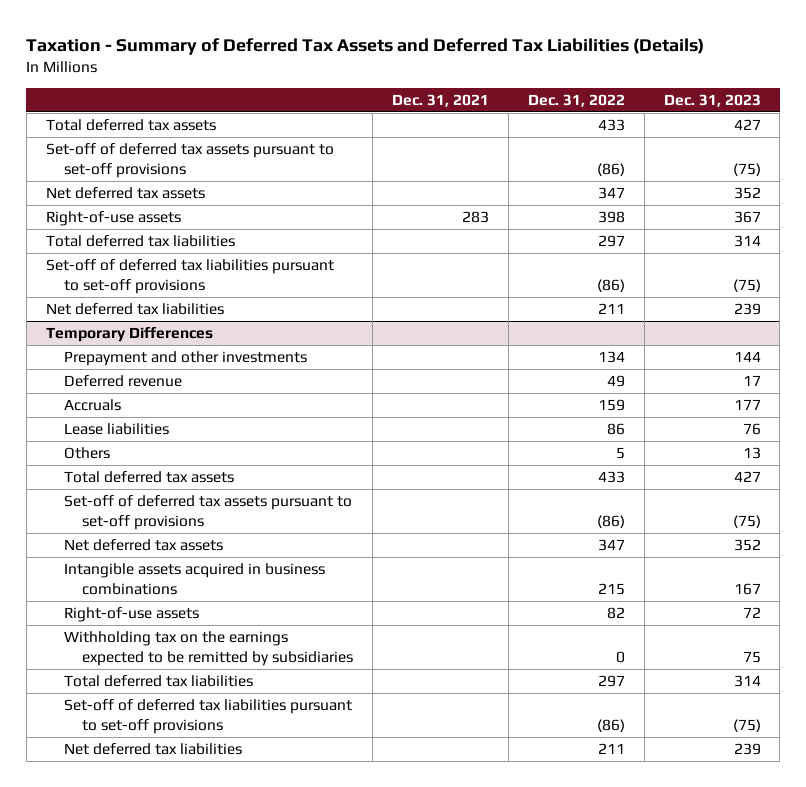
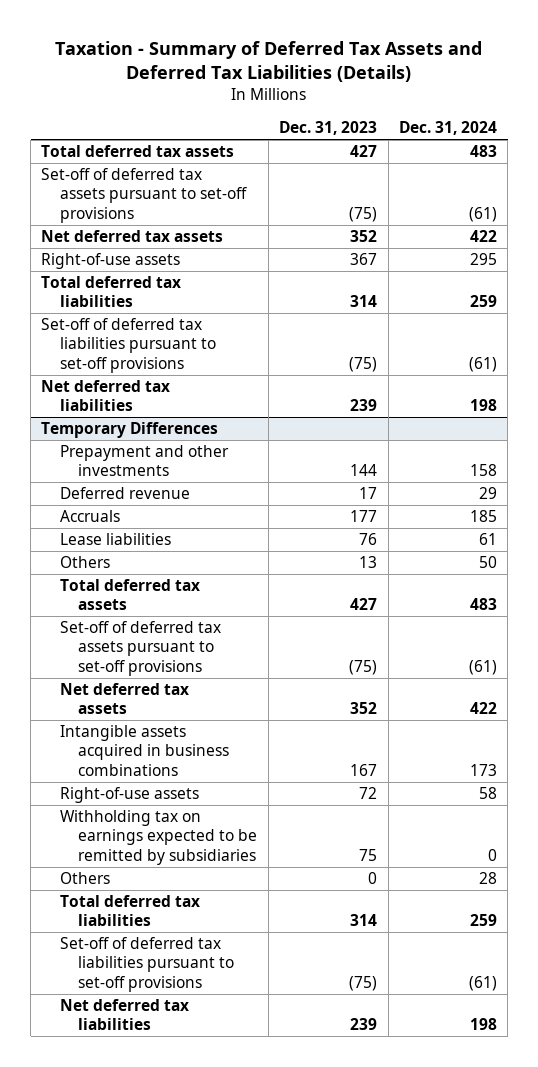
[392,93,490,107] Dec. 31, 2021 -> none
[527,93,625,107] Dec. 31, 2022 -> none
none -> [399,121,498,136] Dec. 31, 2024
[63,631,354,666] Withholding tax on the earnings expected to be remitted by subsidiaries -> [59,810,258,865] Withholding tax on earnings expected to be remitted by subsidiaries
none -> [59,872,110,885] Others

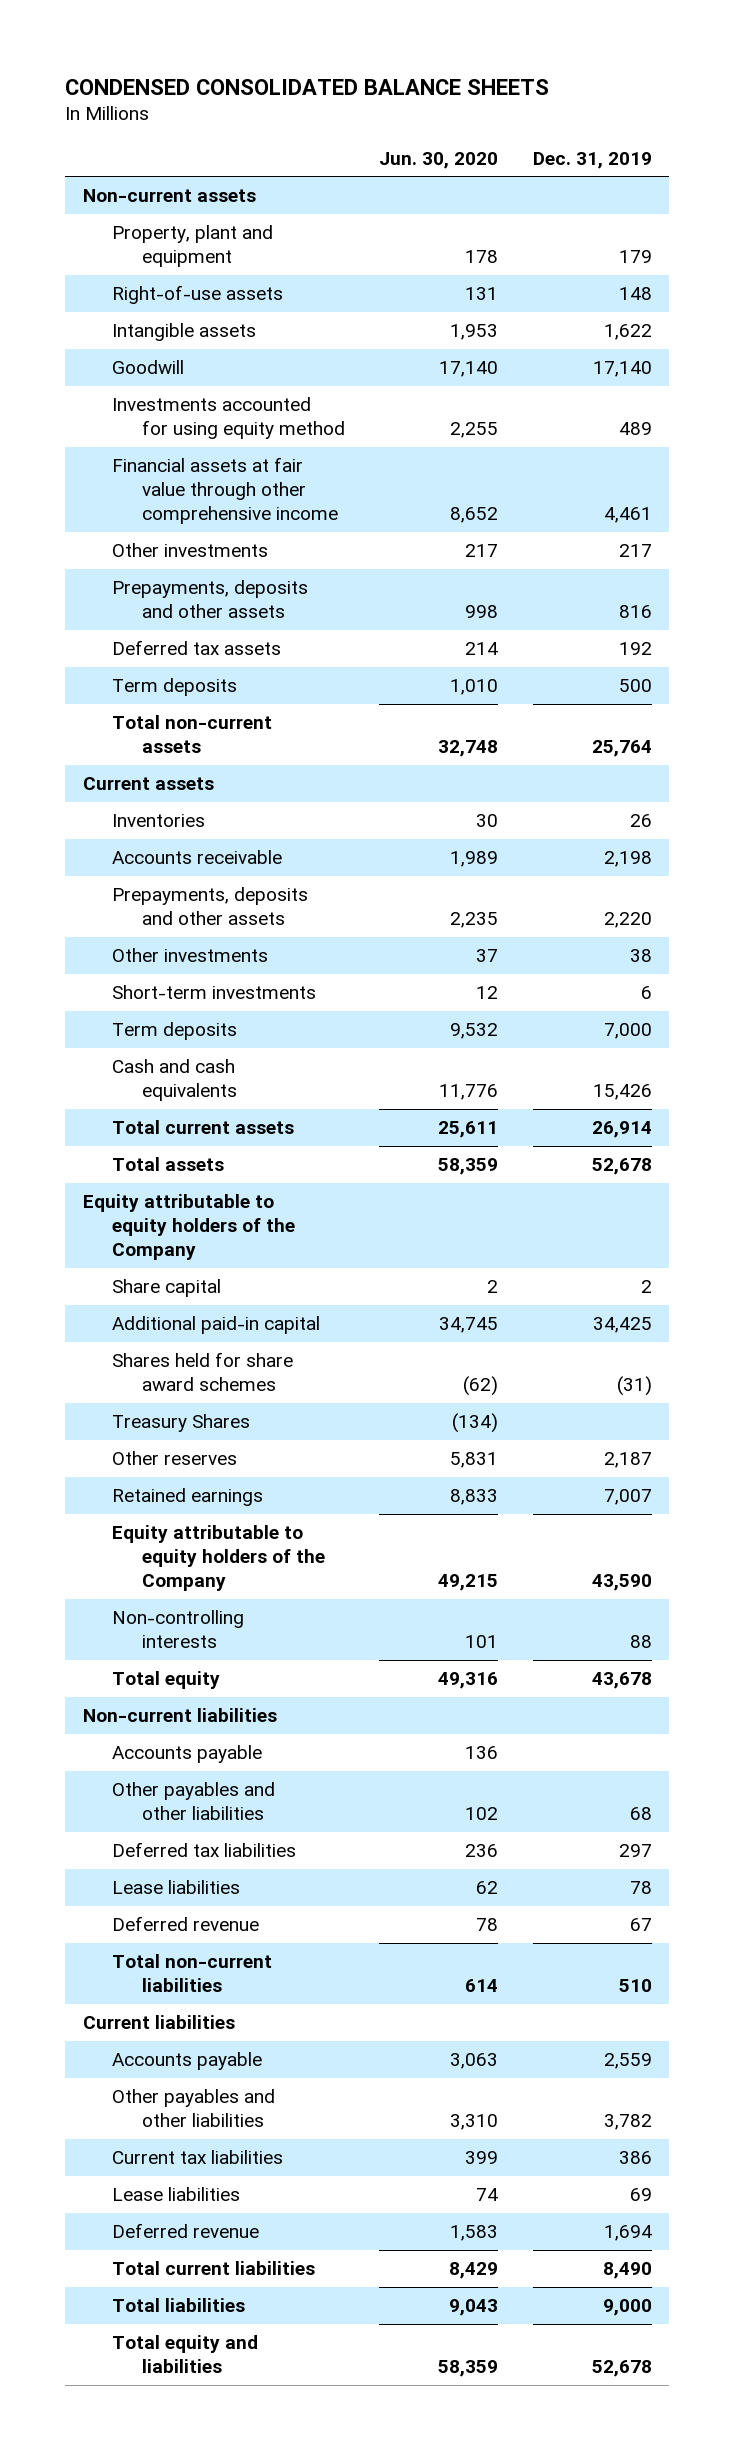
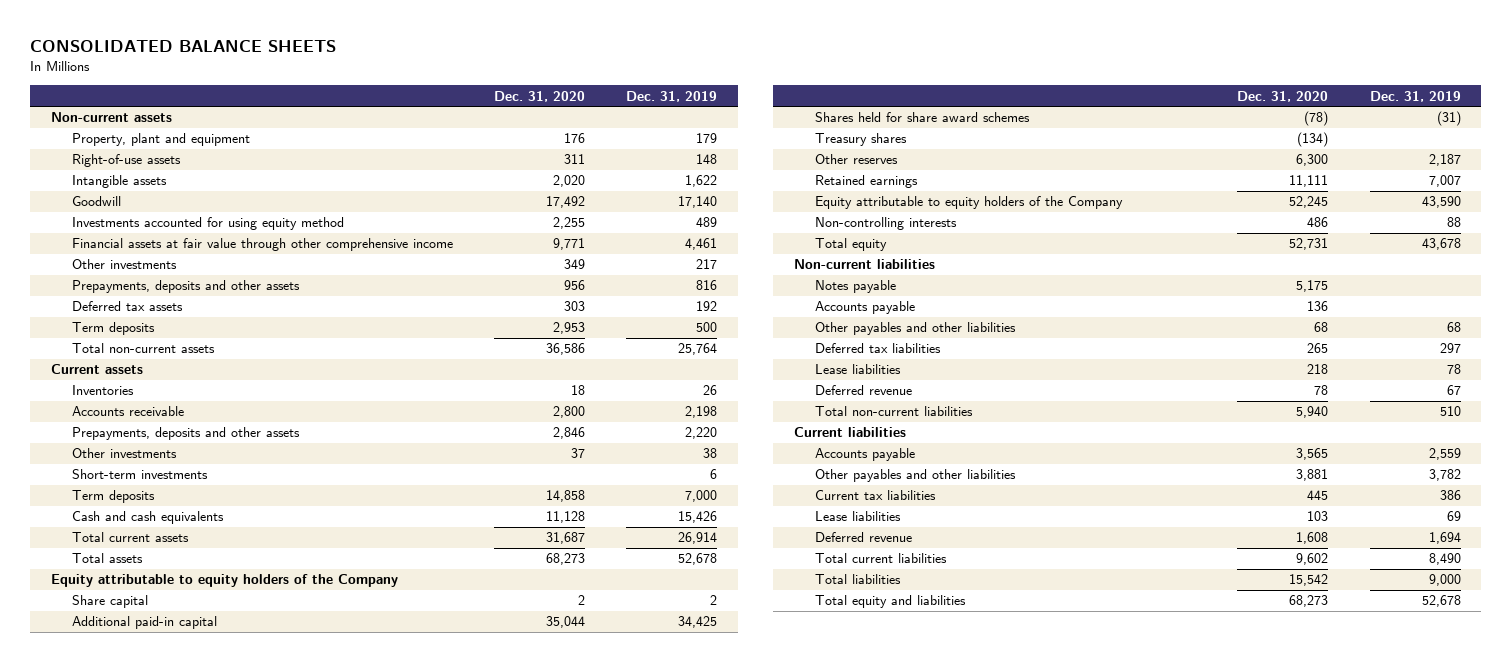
[65,78,550,95] CONDENSED CONSOLIDATED BALANCE SHEETS -> [29,40,336,53] CONSOLIDATED BALANCE SHEETS
[379,151,499,169] Jun. 30, 2020 -> none
none -> [494,90,586,102] Dec. 31, 2020
[112,1414,251,1433] Treasury Shares -> [815,133,908,147] Treasury shares
none -> [815,280,897,294] Notes payable

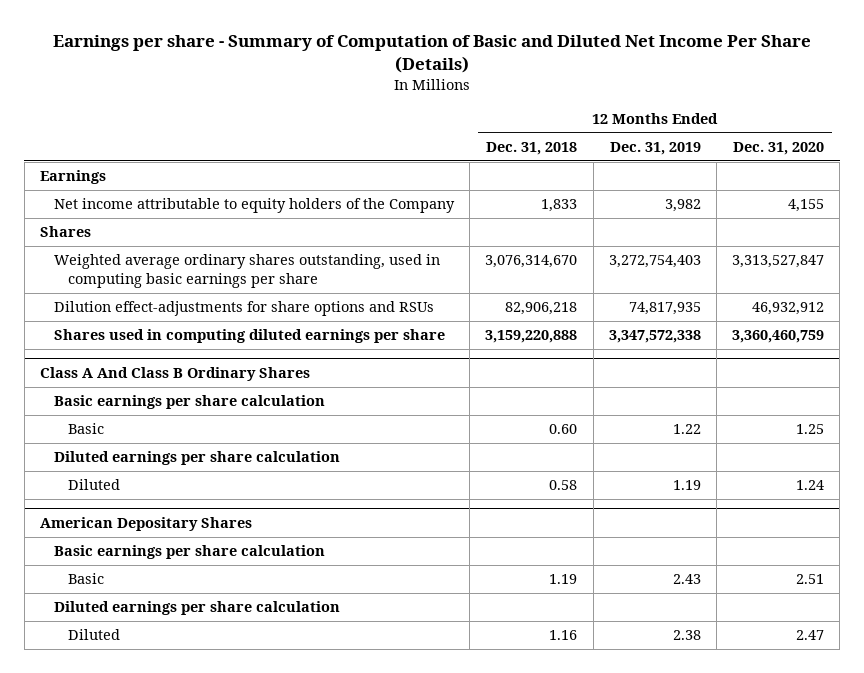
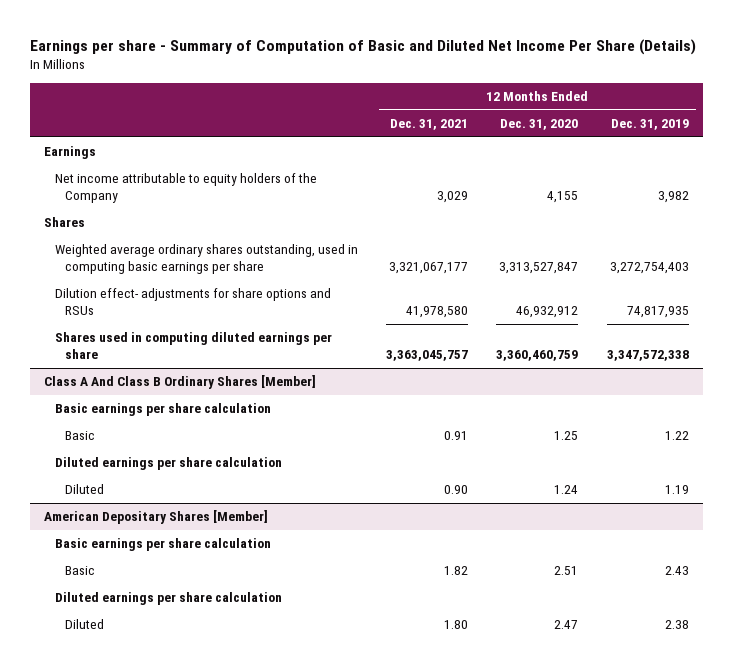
[486,142,578,156] Dec. 31, 2018 -> none
none -> [389,119,468,131] Dec. 31, 2021
[54,301,435,317] Dilution effect-adjustments for share options and RSUs -> [54,288,331,315] Dilution effect- adjustments for share options and RSUs
[39,366,310,381] Class A And Class B Ordinary Shares -> [44,375,317,390] Class A And Class B Ordinary Shares [Member]
[39,516,252,531] American Depositary Shares -> [44,510,269,525] American Depositary Shares [Member]

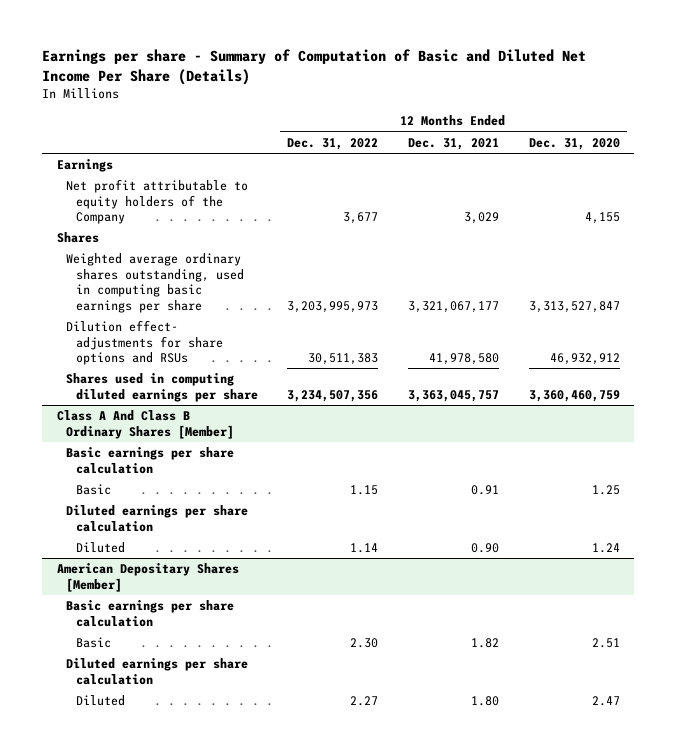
[610,119,689,131] Dec. 31, 2019 -> none
none -> [287,137,379,150] Dec. 31, 2022
[54,173,317,203] Net income attributable to equity holders of the Company -> [66,179,249,225] Net profit attributable to equity holders of the Company

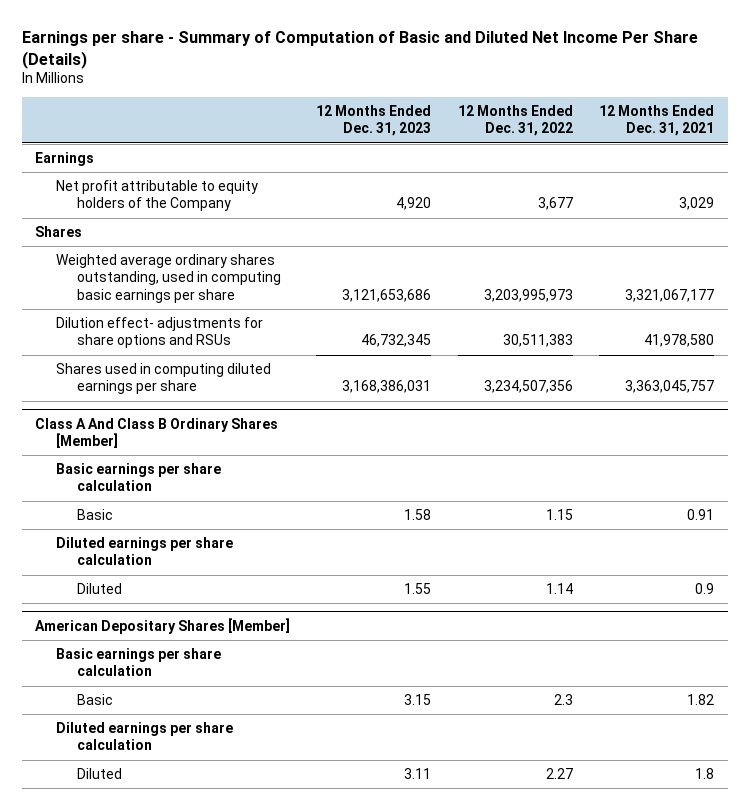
[528,137,620,150] Dec. 31, 2020 -> none
none -> [316,105,432,137] 12 Months Ended Dec. 31, 2023
[470,543,499,554] 0.90 -> [695,583,715,595] 0.9
[350,638,379,649] 2.30 -> [553,694,573,706] 2.3
[470,696,499,707] 1.80 -> [695,768,715,780] 1.8

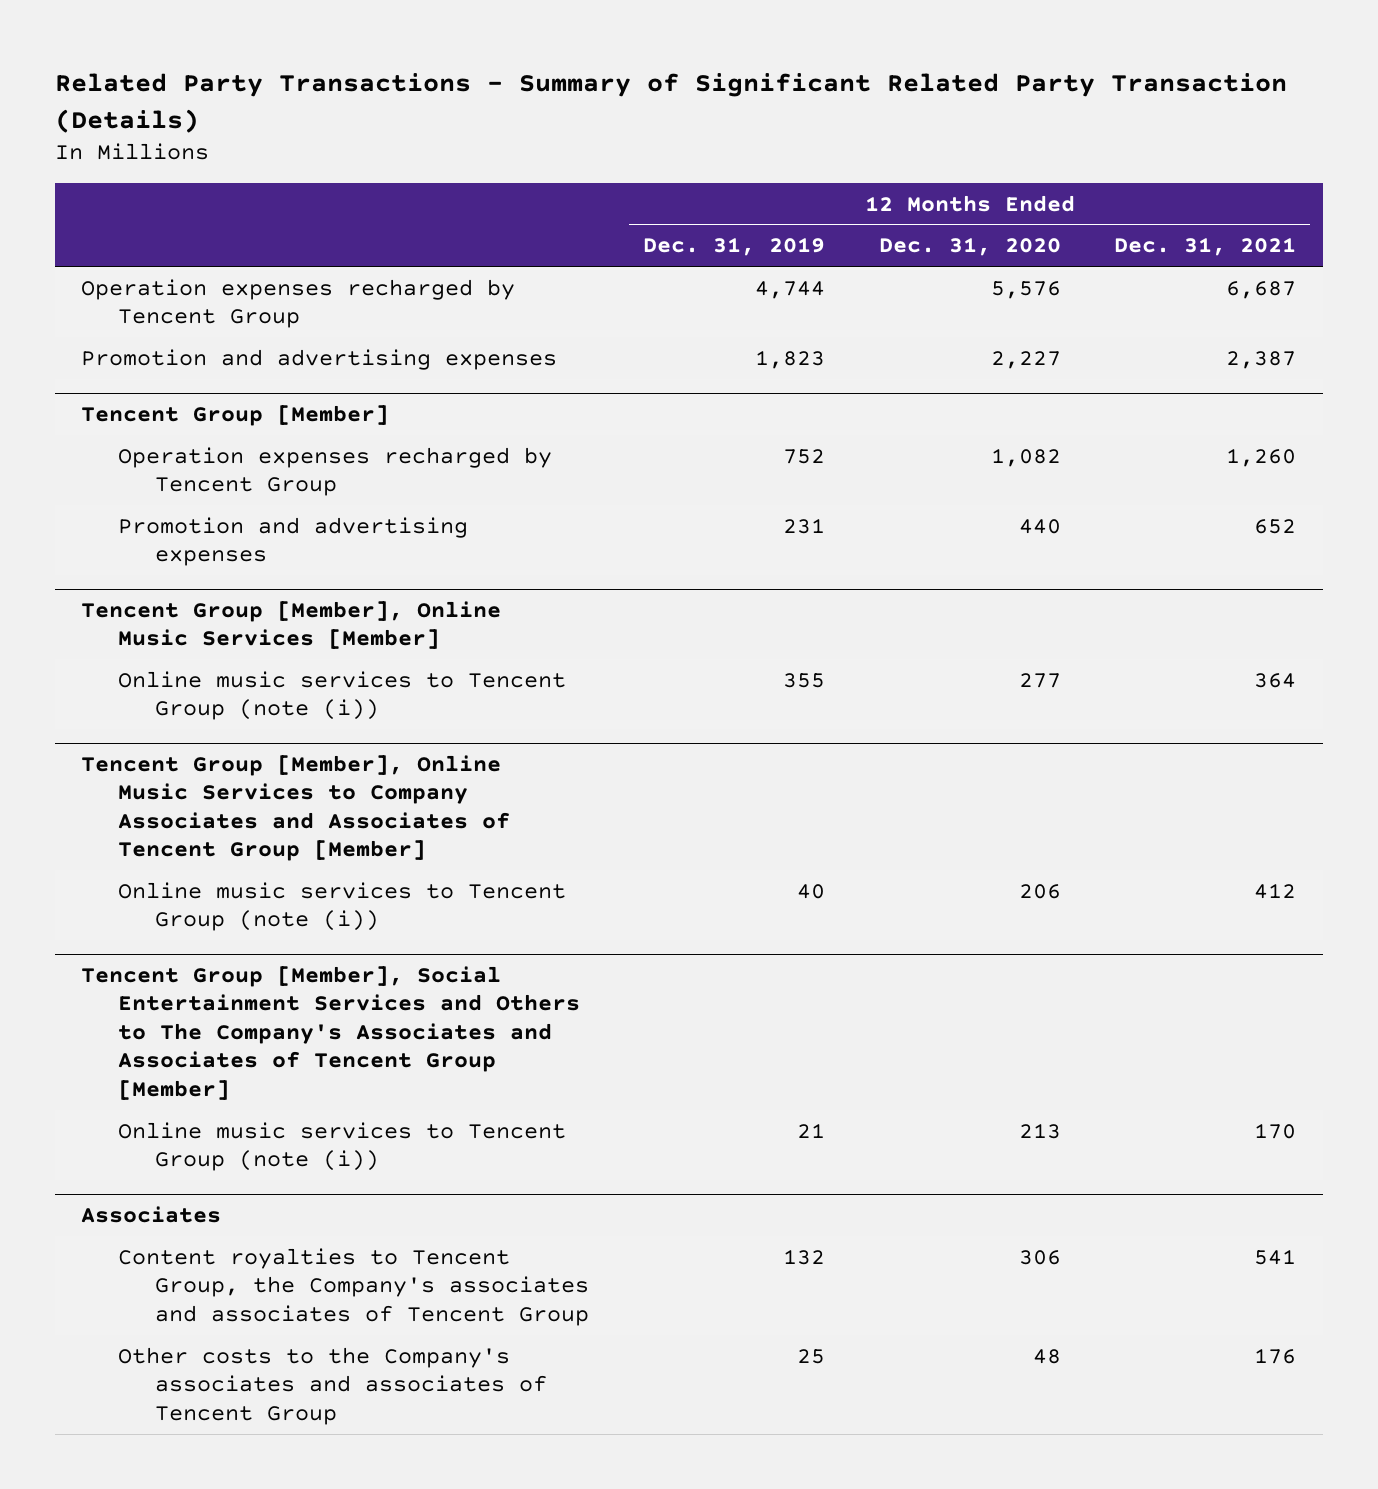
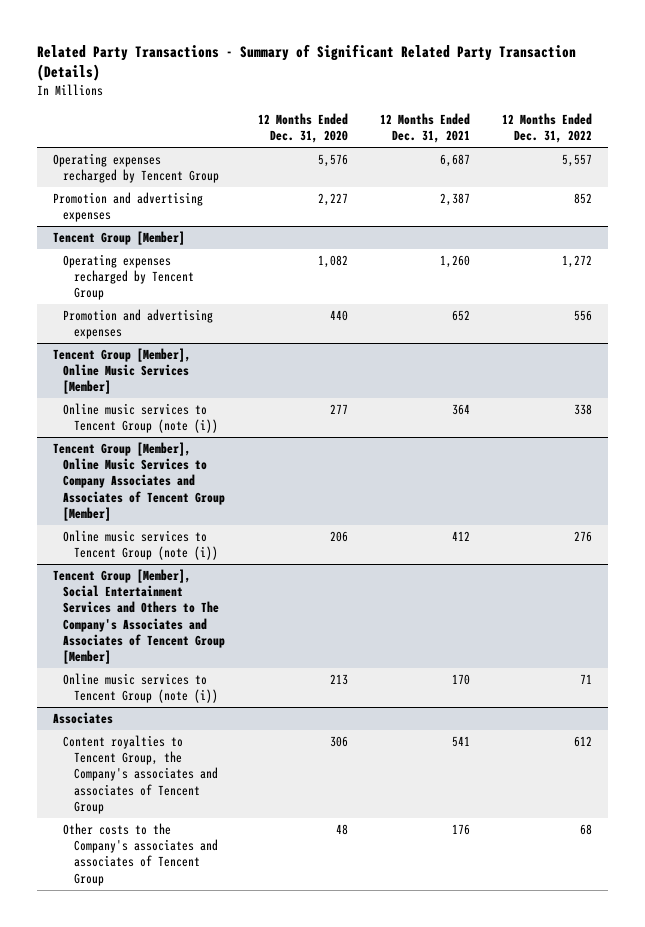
[642,237,825,257] Dec. 31, 2019 -> none
none -> [502,113,593,144] 12 Months Ended Dec. 31, 2022
[81,278,516,329] Operation expenses recharged by Tencent Group -> [52,153,220,184] Operating expenses recharged by Tencent Group
[118,446,553,497] Operation expenses recharged by Tencent Group -> [63,254,194,301] Operating expenses recharged by Tencent Group

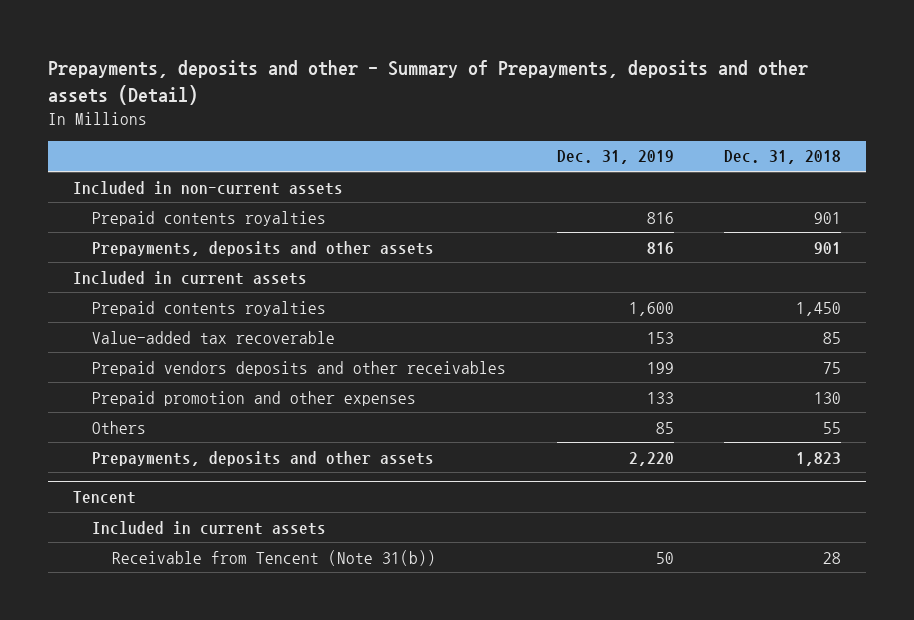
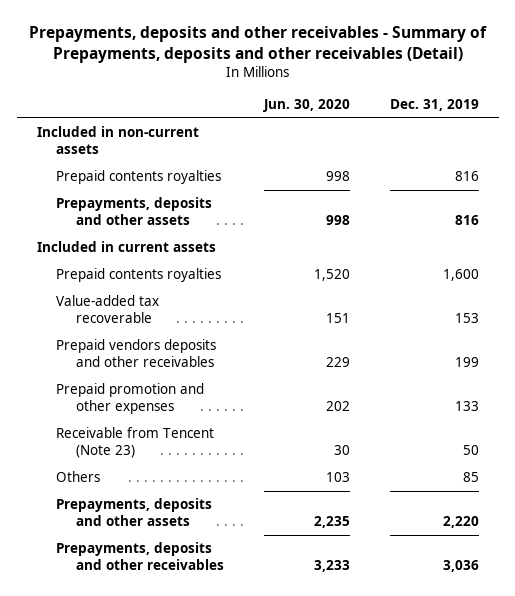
[47,60,808,105] Prepayments, deposits and other - Summary of Prepayments, deposits and other assets (Detail) -> [28,25,487,63] Prepayments, deposits and other receivables - Summary of Prepayments, deposits and other receivables (Detail)
[724,150,842,165] Dec. 31, 2018 -> none
none -> [263,98,351,112] Jun. 30, 2020
none -> [56,427,215,458] Receivable from Tencent (Note 23)
[73,491,137,505] Tencent -> none
[92,520,327,535] Included in current assets -> none
[111,549,436,566] Receivable from Tencent (Note 31(b)) -> none
none -> [56,542,225,570] Prepayments, deposits and other receivables

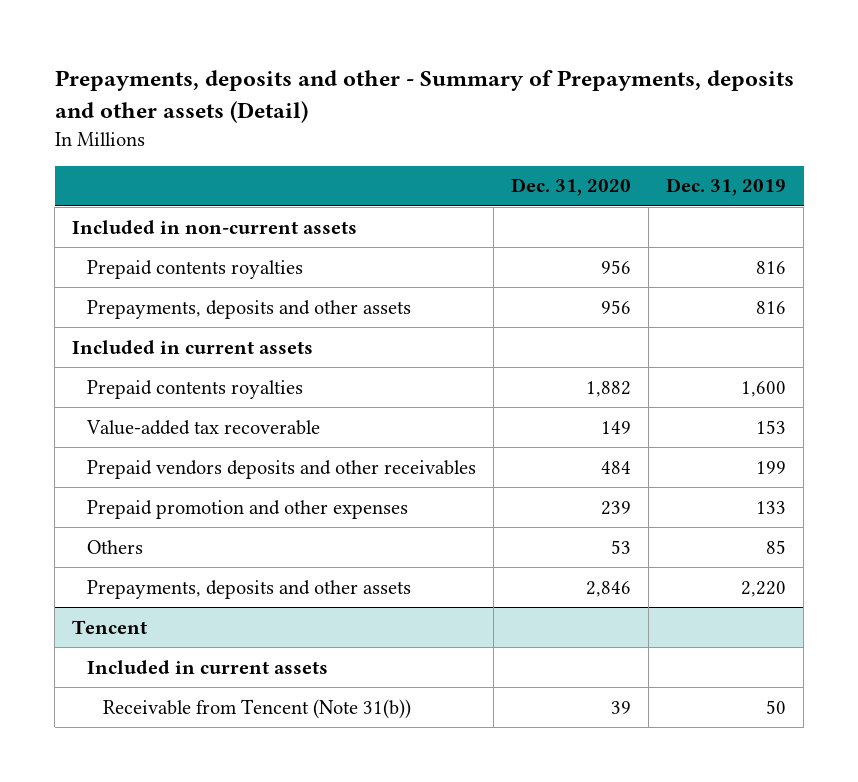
[28,25,487,63] Prepayments, deposits and other receivables - Summary of Prepayments, deposits and other receivables (Detail) -> [54,70,794,123] Prepayments, deposits and other - Summary of Prepayments, deposits and other assets (Detail)
[263,98,351,112] Jun. 30, 2020 -> none
none -> [511,178,632,197] Dec. 31, 2020
[56,427,215,458] Receivable from Tencent (Note 23) -> none
[56,542,225,570] Prepayments, deposits and other receivables -> none
none -> [72,619,148,634] Tencent
none -> [87,659,329,674] Included in current assets
none -> [102,698,411,719] Receivable from Tencent (Note 31(b))

